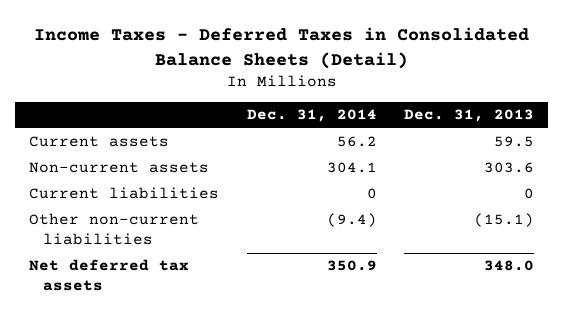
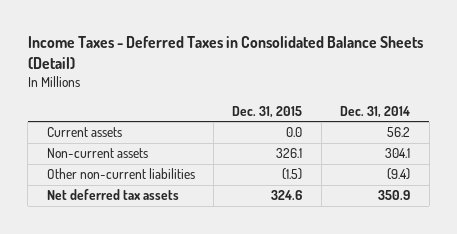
[404,109,535,123] Dec. 31, 2013 -> none
none -> [232,106,303,119] Dec. 31, 2015
[29,187,220,200] Current liabilities -> none

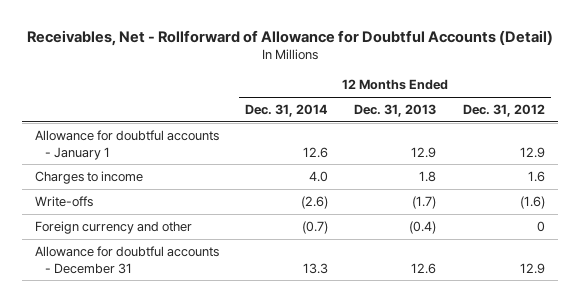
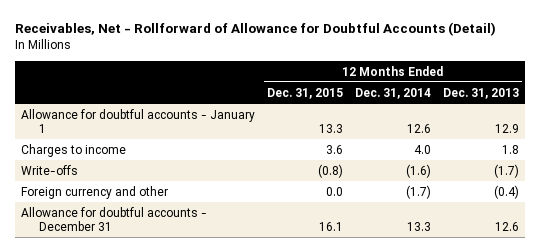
[462,104,545,118] Dec. 31, 2012 -> none
none -> [266,87,343,99] Dec. 31, 2015
[301,195,329,209] (2.6) -> [405,163,431,178] (1.6)
[302,220,329,234] (0.7) -> [405,184,431,199] (1.7)

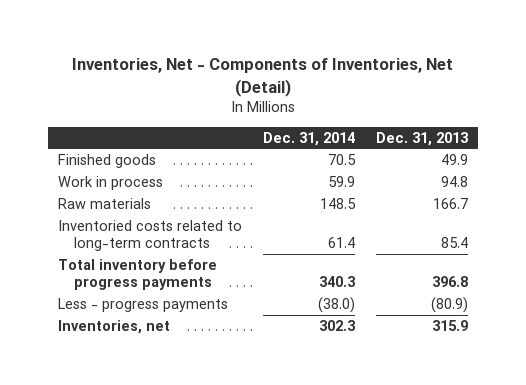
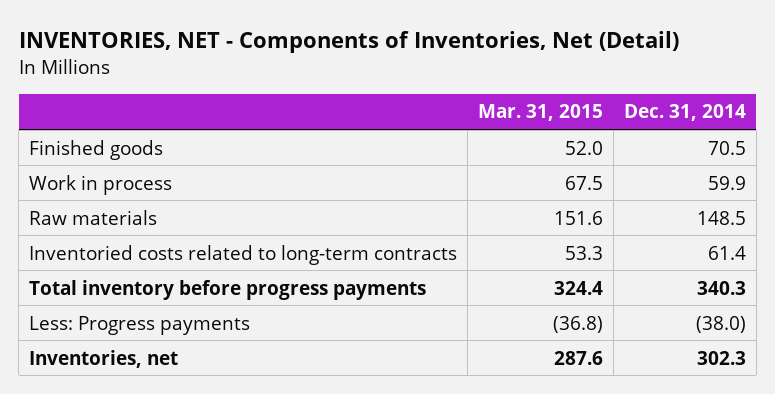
[71,58,453,97] Inventories, Net - Components of Inventories, Net (Detail) -> [18,31,679,54] INVENTORIES, NET - Components of Inventories, Net (Detail)
[375,131,468,146] Dec. 31, 2013 -> none
none -> [477,104,603,122] Mar. 31, 2015
[58,297,229,312] Less - progress payments -> [29,315,251,335] Less: Progress payments

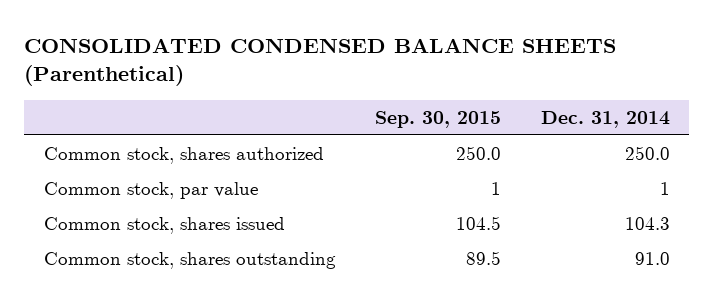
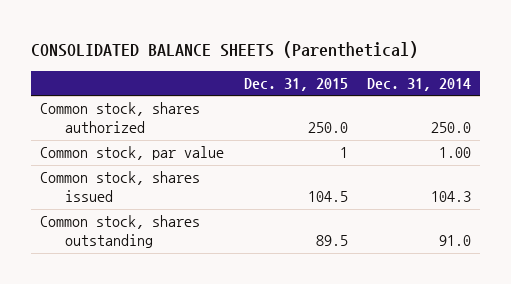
[23,37,616,87] CONSOLIDATED CONDENSED BALANCE SHEETS (Parenthetical) -> [30,40,418,58] CONSOLIDATED BALANCE SHEETS (Parenthetical)
[375,110,502,128] Sep. 30, 2015 -> none
none -> [243,77,348,91] Dec. 31, 2015
[659,181,670,195] 1 -> [438,147,471,159] 1.00

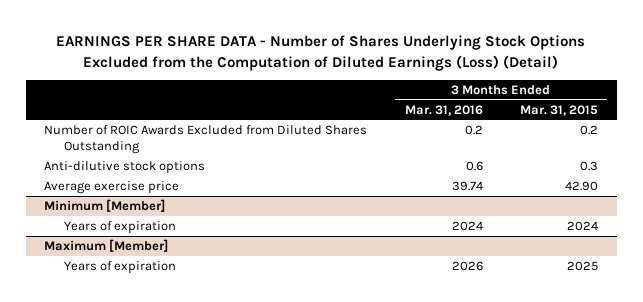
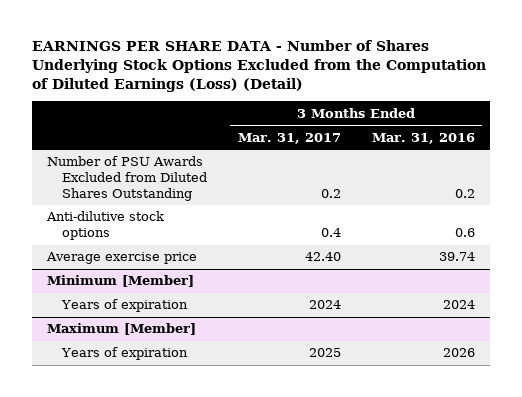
[520,104,599,116] Mar. 31, 2015 -> none
none -> [237,132,341,144] Mar. 31, 2017
[44,124,368,155] Number of ROIC Awards Excluded from Diluted Shares Outstanding -> [47,156,207,201] Number of PSU Awards Excluded from Diluted Shares Outstanding

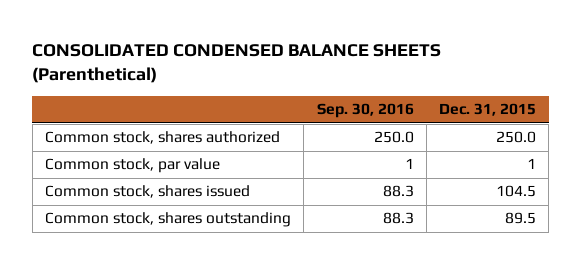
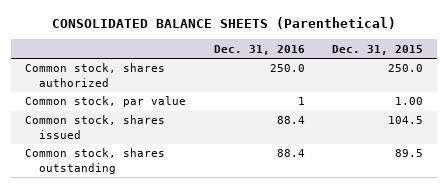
[32,44,442,84] CONSOLIDATED CONDENSED BALANCE SHEETS (Parenthetical) -> [52,17,397,30] CONSOLIDATED BALANCE SHEETS (Parenthetical)
[316,103,414,119] Sep. 30, 2016 -> none
none -> [213,44,305,55] Dec. 31, 2016
[527,158,537,170] 1 -> [395,97,424,106] 1.00

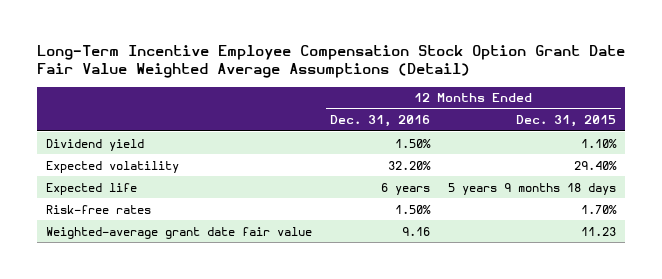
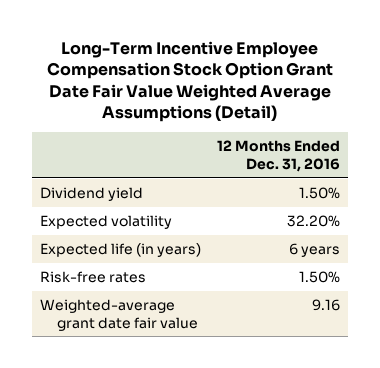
[516,115,617,128] Dec. 31, 2015 -> none
[45,182,137,195] Expected life -> [39,242,201,257] Expected life (in years)

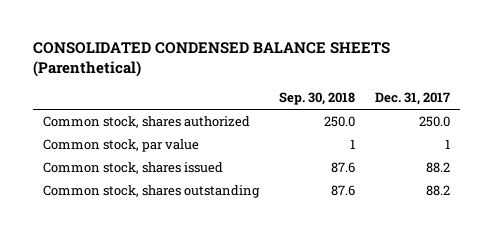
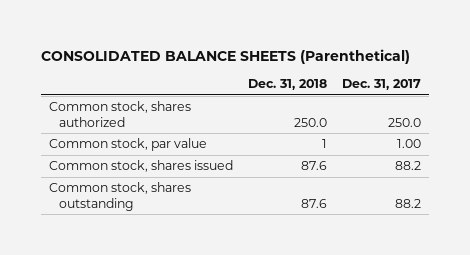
[33,42,391,78] CONSOLIDATED CONDENSED BALANCE SHEETS (Parenthetical) -> [41,48,411,64] CONSOLIDATED BALANCE SHEETS (Parenthetical)
[278,92,355,106] Sep. 30, 2018 -> none
none -> [247,79,327,91] Dec. 31, 2018
[444,139,450,150] 1 -> [397,139,422,149] 1.00

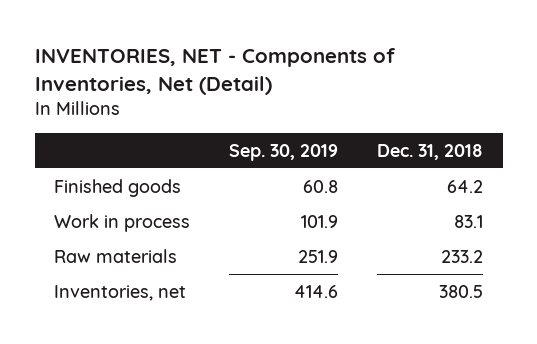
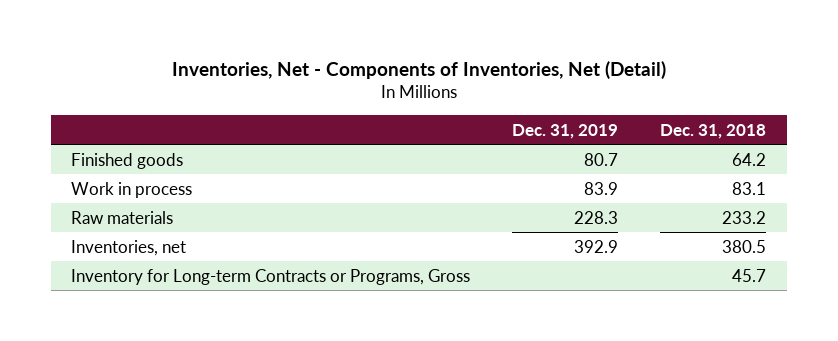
[34,47,395,95] INVENTORIES, NET - Components of Inventories, Net (Detail) -> [171,61,666,80] Inventories, Net - Components of Inventories, Net (Detail)
[229,143,339,161] Sep. 30, 2019 -> none
none -> [512,123,619,139] Dec. 31, 2019
none -> [71,268,471,285] Inventory for Long-term Contracts or Programs, Gross

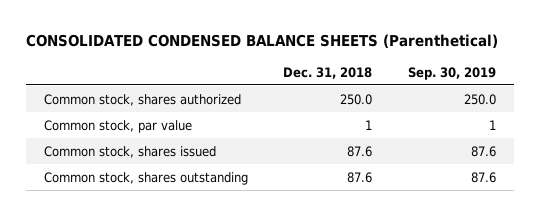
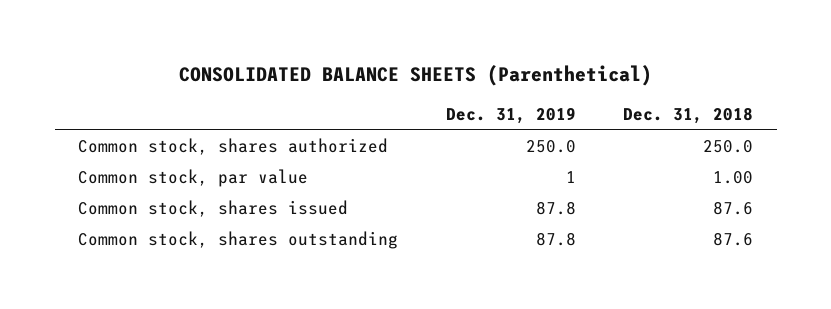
[26,34,499,49] CONSOLIDATED CONDENSED BALANCE SHEETS (Parenthetical) -> [178,65,652,87] CONSOLIDATED BALANCE SHEETS (Parenthetical)
[407,66,496,80] Sep. 30, 2019 -> none
none -> [445,106,576,124] Dec. 31, 2019
[365,119,373,130] 1 -> [712,170,753,184] 1.00

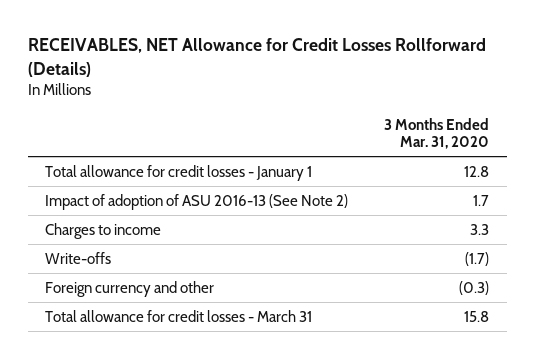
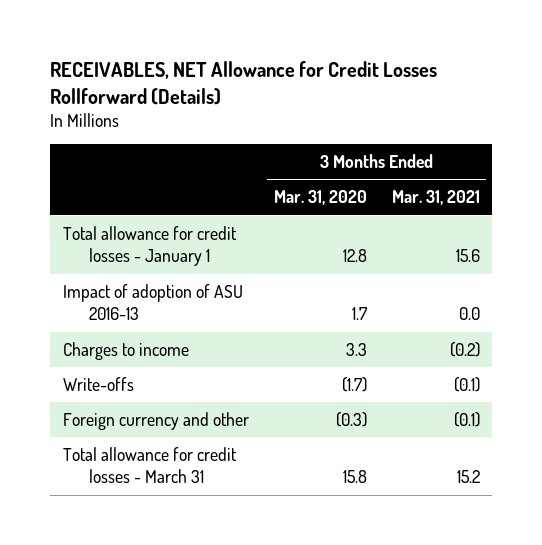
none -> [391,190,480,206] Mar. 31, 2021
[45,193,349,210] Impact of adoption of ASU 2016-13 (See Note 2) -> [62,283,243,321] Impact of adoption of ASU 2016-13

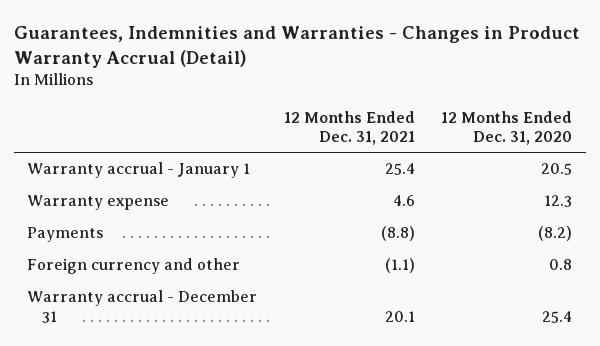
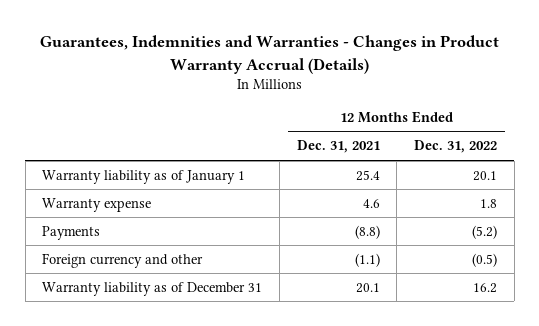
[13,25,580,68] Guarantees, Indemnities and Warranties - Changes in Product Warranty Accrual (Detail) -> [39,35,499,74] Guarantees, Indemnities and Warranties - Changes in Product Warranty Accrual (Details)
[441,110,573,145] 12 Months Ended Dec. 31, 2020 -> none
none -> [413,140,497,154] Dec. 31, 2022
[27,162,251,179] Warranty accrual - January 1 -> [42,169,246,184] Warranty liability as of January 1
[27,290,258,323] Warranty accrual - December 31 -> [42,281,263,296] Warranty liability as of December 31

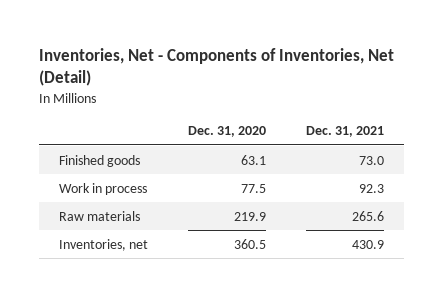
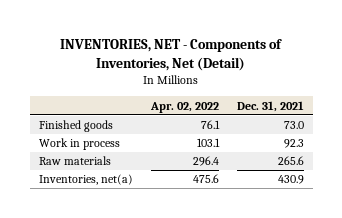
[39,48,395,87] Inventories, Net - Components of Inventories, Net (Detail) -> [60,38,283,71] INVENTORIES, NET - Components of Inventories, Net (Detail)
[188,126,267,138] Dec. 31, 2020 -> none
none -> [149,101,219,113] Apr. 02, 2022
[59,238,149,251] Inventories, net -> [38,174,133,186] Inventories, net(a)

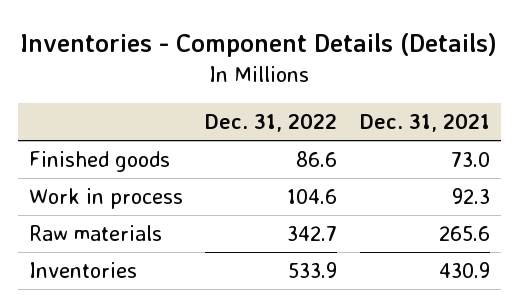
[60,38,283,71] INVENTORIES, NET - Components of Inventories, Net (Detail) -> [20,33,498,58] Inventories - Component Details (Details)
[149,101,219,113] Apr. 02, 2022 -> none
none -> [205,113,338,133] Dec. 31, 2022
[38,174,133,186] Inventories, net(a) -> [29,261,138,278] Inventories

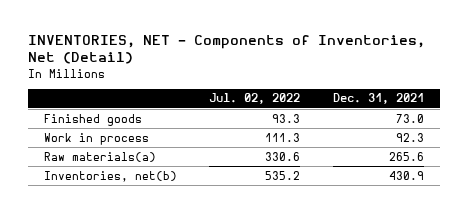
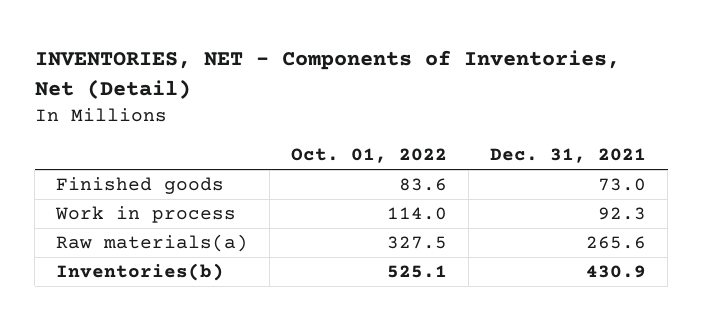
[209,93,301,105] Jul. 02, 2022 -> none
none -> [291,148,448,164] Oct. 01, 2022
[43,170,177,182] Inventories, net(b) -> [56,263,225,282] Inventories(b)

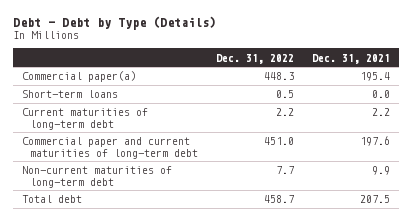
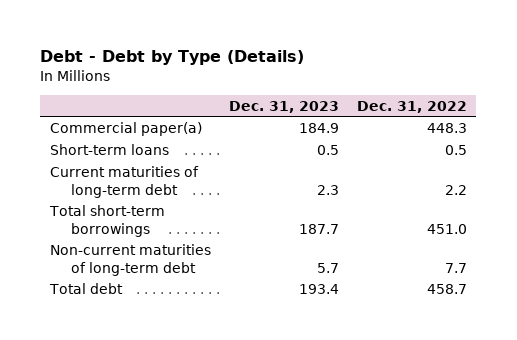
[311,53,390,64] Dec. 31, 2021 -> none
none -> [228,100,339,113] Dec. 31, 2023
[22,137,198,159] Commercial paper and current maturities of long-term debt -> [48,204,165,237] Total short-term borrowings

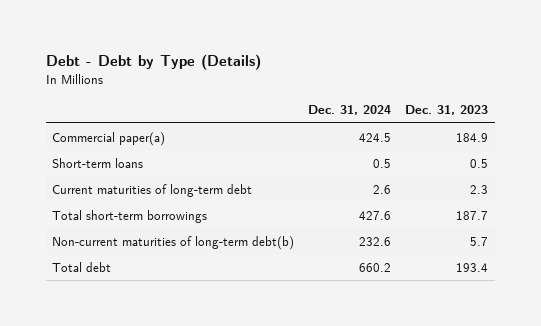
[357,100,468,113] Dec. 31, 2022 -> none
none -> [308,105,392,116] Dec. 31, 2024
[49,243,211,276] Non-current maturities of long-term debt -> [52,235,295,250] Non-current maturities of long-term debt(b)

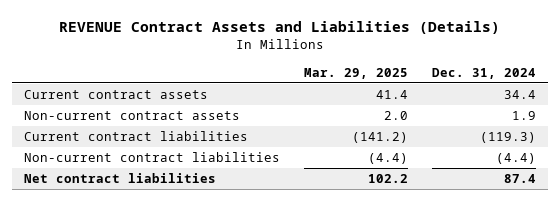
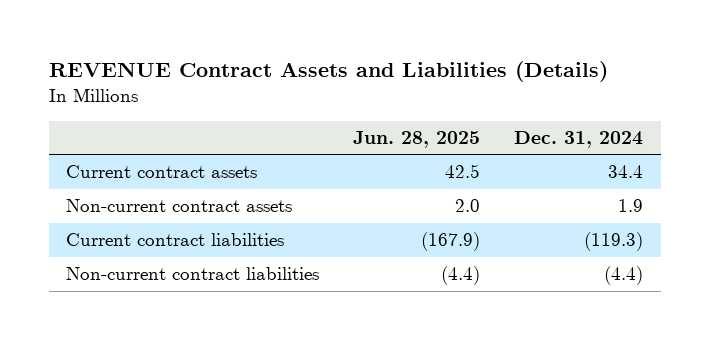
[304,67,409,79] Mar. 29, 2025 -> none
none -> [353,130,481,148] Jun. 28, 2025
[23,173,216,184] Net contract liabilities -> none

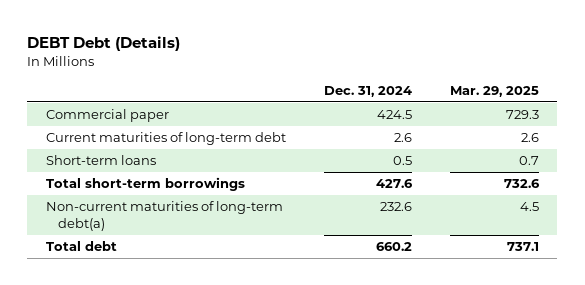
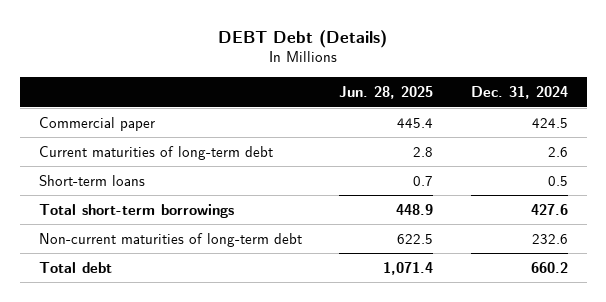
[449,85,539,97] Mar. 29, 2025 -> none
none -> [339,85,434,99] Jun. 28, 2025
[46,201,284,231] Non-current maturities of long-term debt(a) -> [38,232,302,247] Non-current maturities of long-term debt

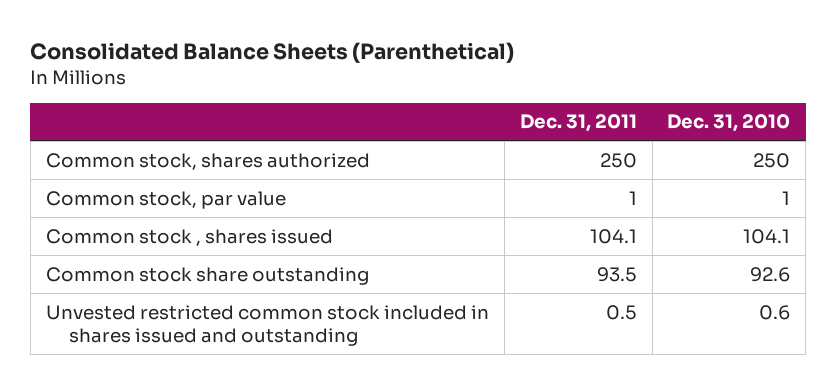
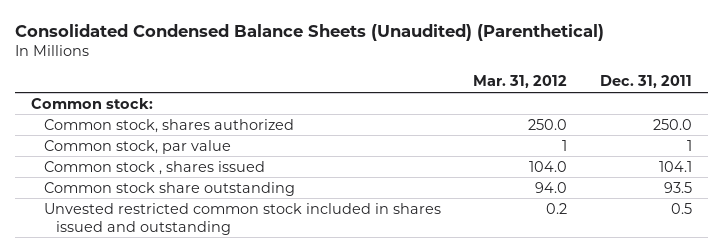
[30,42,515,64] Consolidated Balance Sheets (Parenthetical) -> [14,23,604,41] Consolidated Condensed Balance Sheets (Unaudited) (Parenthetical)
[667,114,791,133] Dec. 31, 2010 -> none
none -> [473,75,568,89] Mar. 31, 2012
none -> [31,97,154,109] Common stock:
[599,152,637,168] 250 -> [652,118,692,130] 250.0

